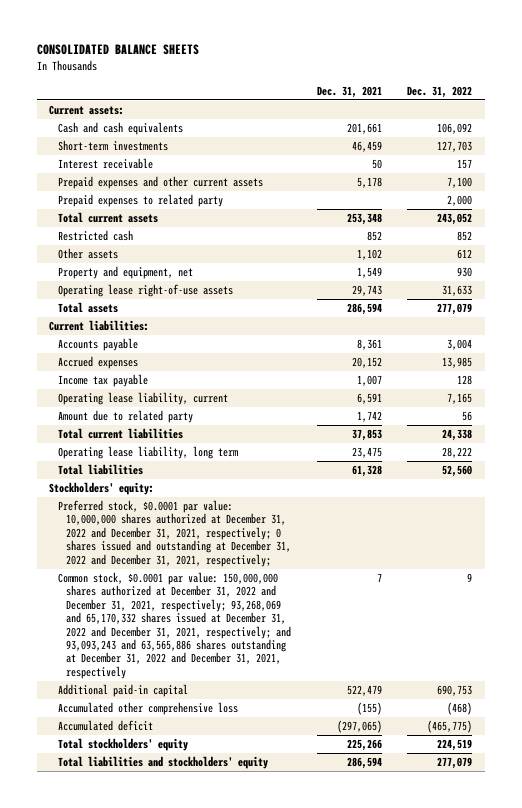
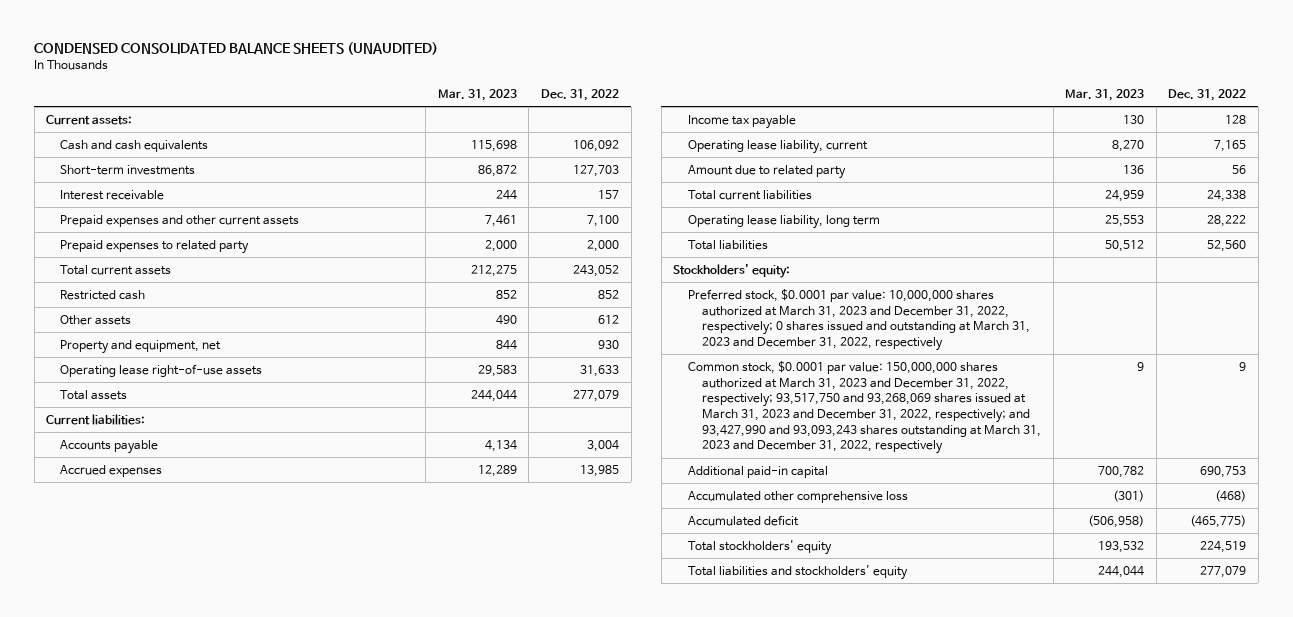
[36,44,199,56] CONSOLIDATED BALANCE SHEETS -> [34,41,439,55] CONDENSED CONSOLIDATED BALANCE SHEETS (UNAUDITED)
[316,85,382,98] Dec. 31, 2021 -> none
none -> [437,89,517,102] Mar. 31, 2023
[57,500,292,567] Preferred stock, $0.0001 par value: 10,000,000 shares authorized at December 31, 2022 and December 31, 2021, respectively; 0 shares issued and outstanding at December 31, 2022 and December 31, 2021, respectively; -> [687,288,1031,352] Preferred stock, $0.0001 par value: 10,000,000 shares authorized at March 31, 2023 and December 31, 2022, respectively; 0 shares issued and outstanding at March 31, 2023 and December 31, 2022, respectively
[57,572,292,679] Common stock, $0.0001 par value: 150,000,000 shares authorized at December 31, 2022 and December 31, 2021, respectively; 93,268,069 and 65,170,332 shares issued at December 31, 2022 and December 31, 2021, respectively; and 93,093,243 and 63,565,886 shares outstanding at December 31, 2022 and December 31, 2021, respectively -> [687,360,1042,455] Common stock, $0.0001 par value: 150,000,000 shares authorized at March 31, 2023 and December 31, 2022, respectively; 93,517,750 and 93,268,069 shares issued at March 31, 2023 and December 31, 2022, respectively; and 93,427,990 and 93,093,243 shares outstanding at March 31, 2023 and December 31, 2022, respectively

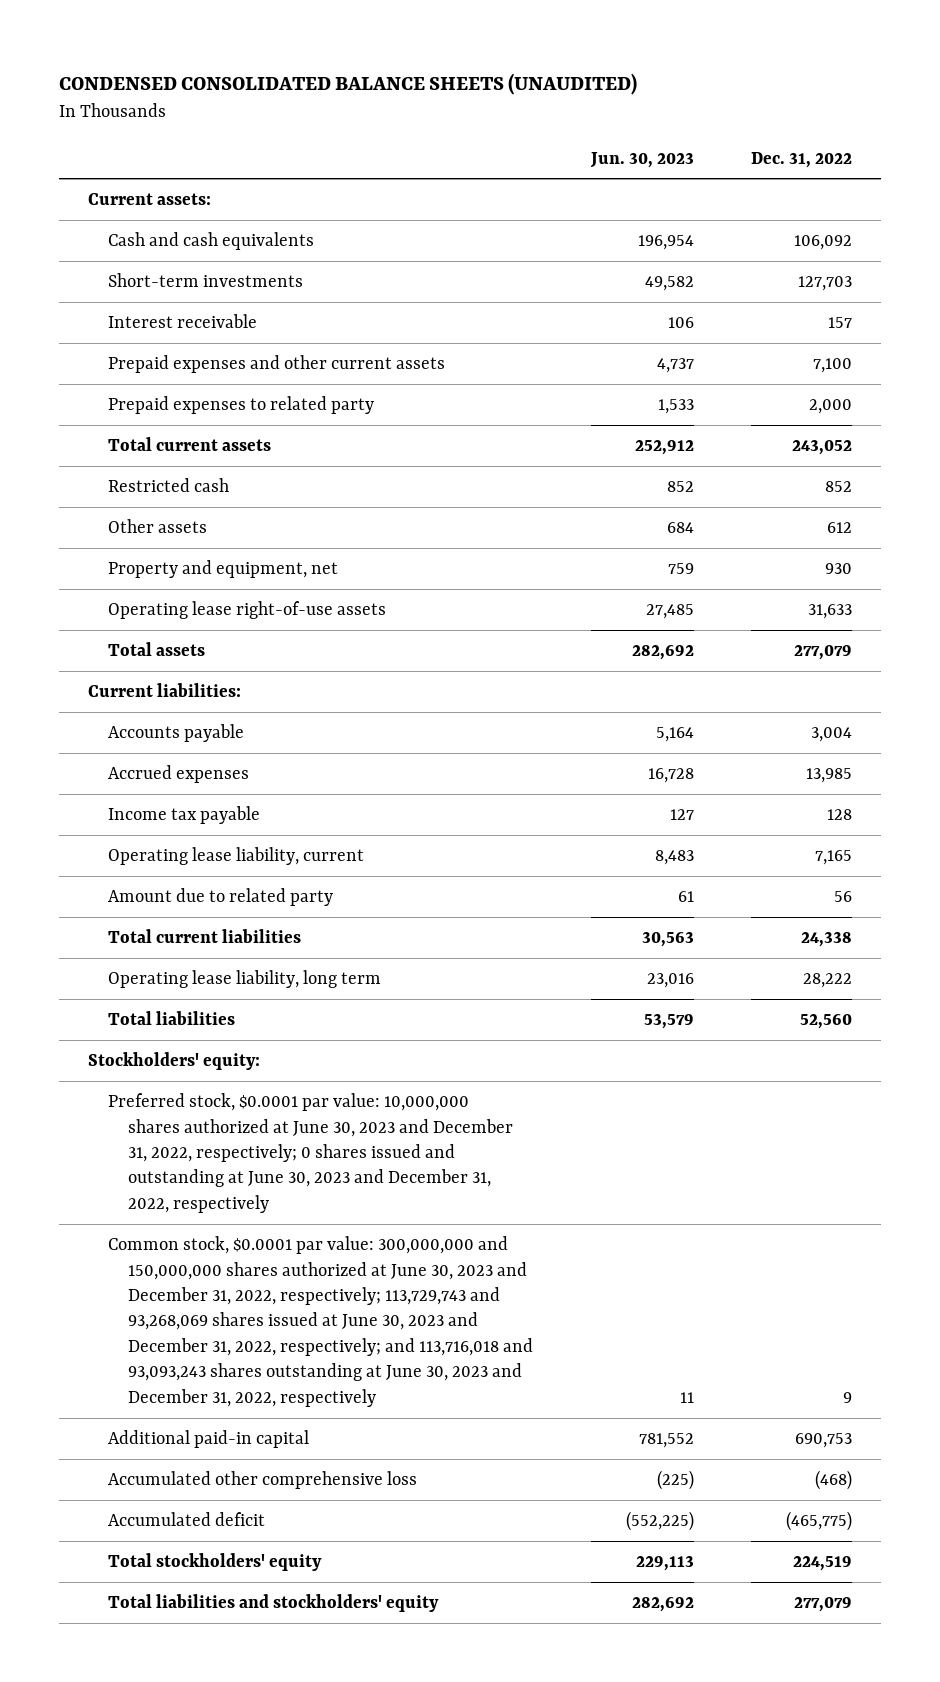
[437,89,517,102] Mar. 31, 2023 -> none
none -> [589,151,694,168] Jun. 30, 2023
[687,288,1031,352] Preferred stock, $0.0001 par value: 10,000,000 shares authorized at March 31, 2023 and December 31, 2022, respectively; 0 shares issued and outstanding at March 31, 2023 and December 31, 2022, respectively -> [108,1093,514,1213] Preferred stock, $0.0001 par value: 10,000,000 shares authorized at June 30, 2023 and December 31, 2022, respectively; 0 shares issued and outstanding at June 30, 2023 and December 31, 2022, respectively
[687,360,1042,455] Common stock, $0.0001 par value: 150,000,000 shares authorized at March 31, 2023 and December 31, 2022, respectively; 93,517,750 and 93,268,069 shares issued at March 31, 2023 and December 31, 2022, respectively; and 93,427,990 and 93,093,243 shares outstanding at March 31, 2023 and December 31, 2022, respectively -> [108,1236,534,1407] Common stock, $0.0001 par value: 300,000,000 and 150,000,000 shares authorized at June 30, 2023 and December 31, 2022, respectively; 113,729,743 and 93,268,069 shares issued at June 30, 2023 and December 31, 2022, respectively; and 113,716,018 and 93,093,243 shares outstanding at June 30, 2023 and December 31, 2022, respectively

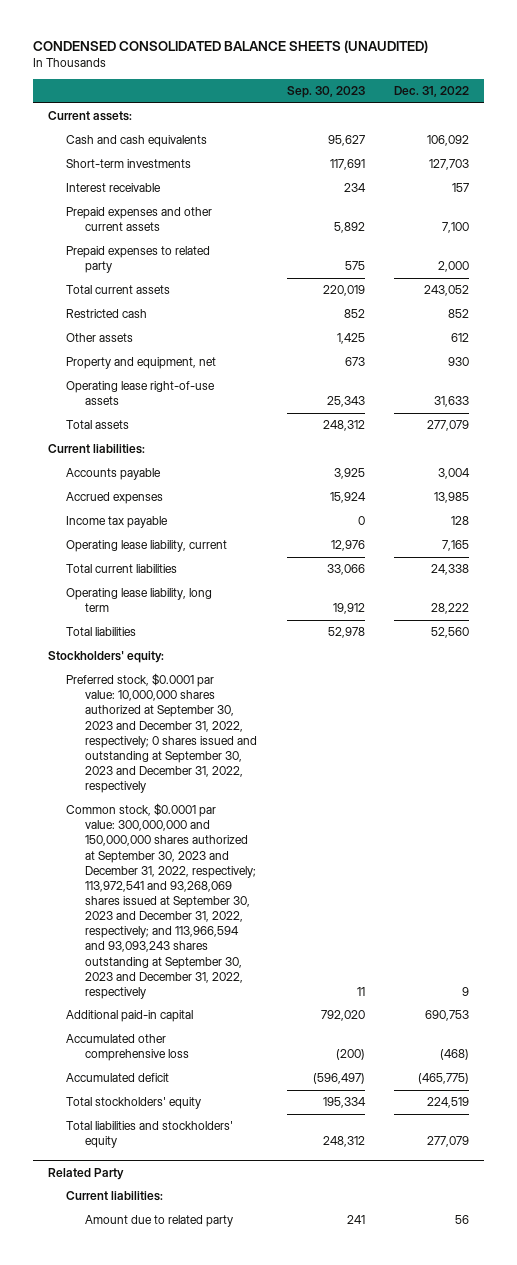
[589,151,694,168] Jun. 30, 2023 -> none
none -> [286,86,365,99] Sep. 30, 2023
[108,888,334,907] Amount due to related party -> none
[108,1093,514,1213] Preferred stock, $0.0001 par value: 10,000,000 shares authorized at June 30, 2023 and December 31, 2022, respectively; 0 shares issued and outstanding at June 30, 2023 and December 31, 2022, respectively -> [66,673,257,794] Preferred stock, $0.0001 par value: 10,000,000 shares authorized at September 30, 2023 and December 31, 2022, respectively; 0 shares issued and outstanding at September 30, 2023 and December 31, 2022, respectively
[108,1236,534,1407] Common stock, $0.0001 par value: 300,000,000 and 150,000,000 shares authorized at June 30, 2023 and December 31, 2022, respectively; 113,729,743 and 93,268,069 shares issued at June 30, 2023 and December 31, 2022, respectively; and 113,716,018 and 93,093,243 shares outstanding at June 30, 2023 and December 31, 2022, respectively -> [66,803,256,999] Common stock, $0.0001 par value: 300,000,000 and 150,000,000 shares authorized at September 30, 2023 and December 31, 2022, respectively; 113,972,541 and 93,268,069 shares issued at September 30, 2023 and December 31, 2022, respectively; and 113,966,594 and 93,093,243 shares outstanding at September 30, 2023 and December 31, 2022, respectively
none -> [47,1167,124,1180] Related Party
none -> [66,1191,164,1202] Current liabilities:
none -> [84,1215,233,1228] Amount due to related party

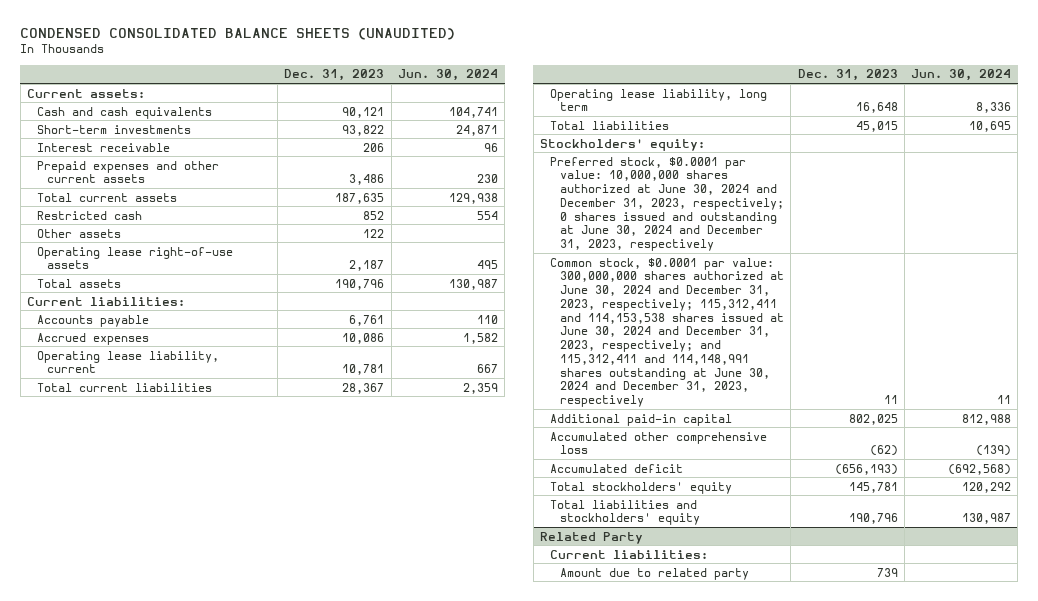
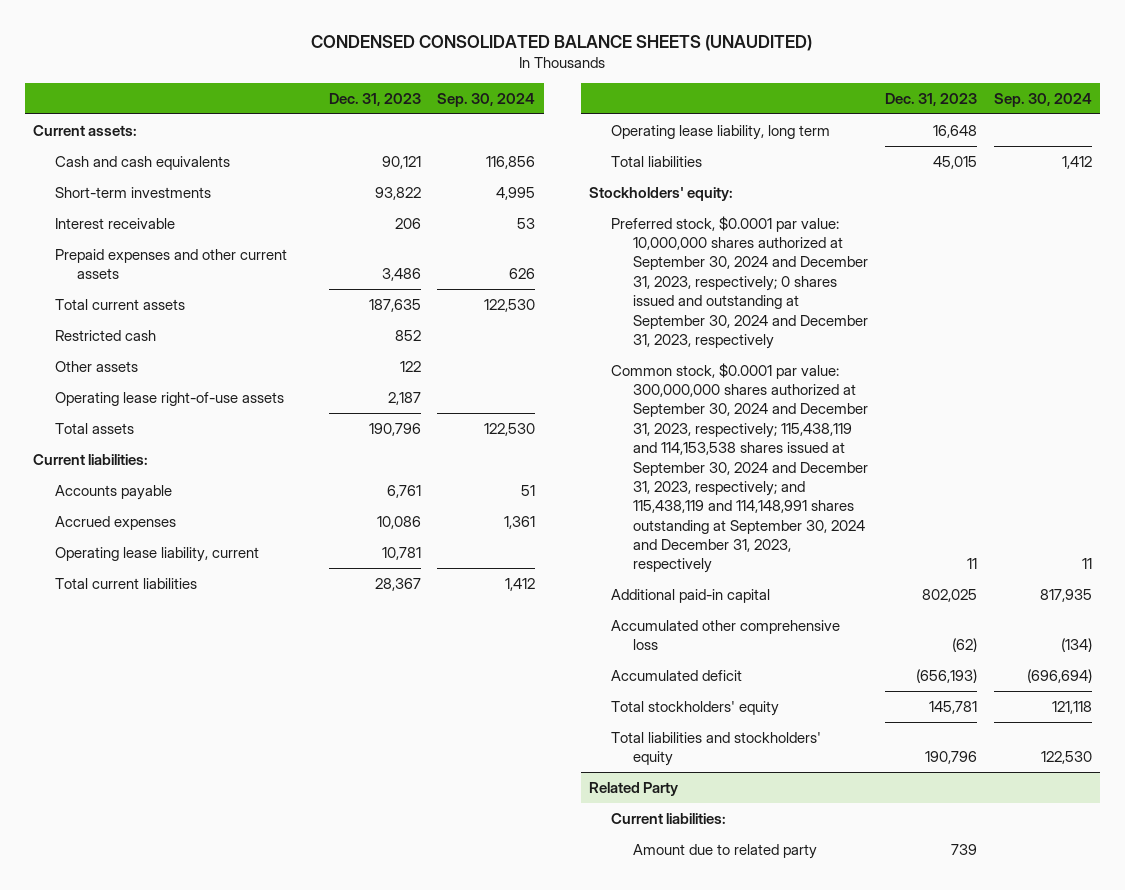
[398,69,499,82] Jun. 30, 2024 -> none
none -> [437,92,536,107] Sep. 30, 2024
[550,156,784,252] Preferred stock, $0.0001 par value: 10,000,000 shares authorized at June 30, 2024 and December 31, 2023, respectively; 0 shares issued and outstanding at June 30, 2024 and December 31, 2023, respectively -> [611,215,869,349] Preferred stock, $0.0001 par value: 10,000,000 shares authorized at September 30, 2024 and December 31, 2023, respectively; 0 shares issued and outstanding at September 30, 2024 and December 31, 2023, respectively
[550,257,784,408] Common stock, $0.0001 par value: 300,000,000 shares authorized at June 30, 2024 and December 31, 2023, respectively; 115,312,411 and 114,153,538 shares issued at June 30, 2024 and December 31, 2023, respectively; and 115,312,411 and 114,148,991 shares outstanding at June 30, 2024 and December 31, 2023, respectively -> [611,362,869,574] Common stock, $0.0001 par value: 300,000,000 shares authorized at September 30, 2024 and December 31, 2023, respectively; 115,438,119 and 114,153,538 shares issued at September 30, 2024 and December 31, 2023, respectively; and 115,438,119 and 114,148,991 shares outstanding at September 30, 2024 and December 31, 2023, respectively

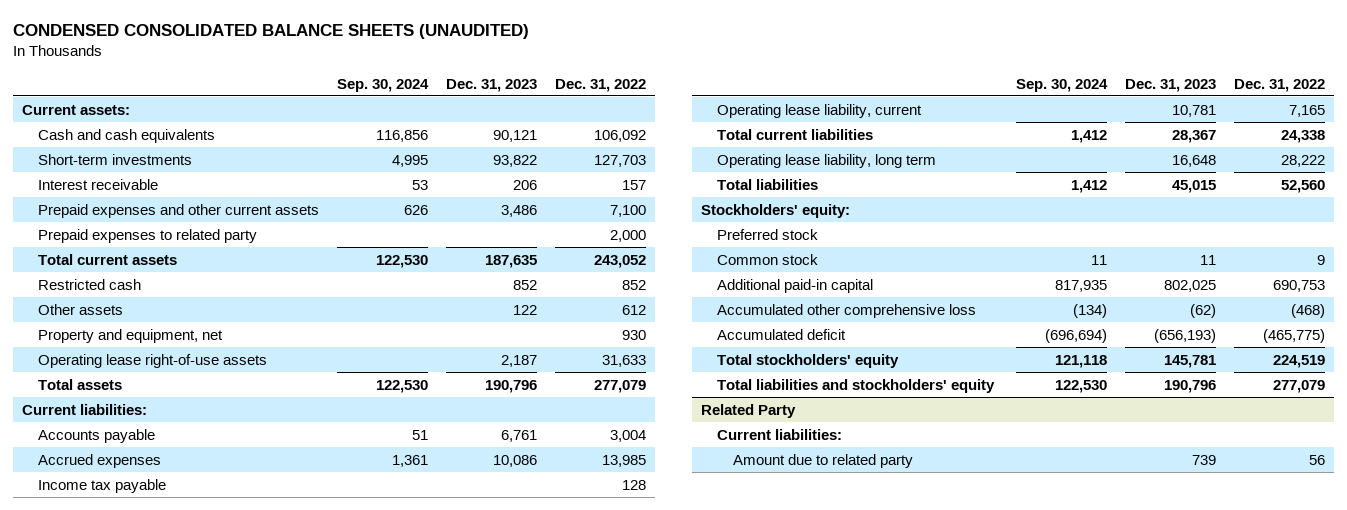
none -> [554,78,646,92] Dec. 31, 2022
none -> [37,228,257,243] Prepaid expenses to related party
none -> [37,328,223,343] Property and equipment, net
none -> [37,478,166,493] Income tax payable
[611,215,869,349] Preferred stock, $0.0001 par value: 10,000,000 shares authorized at September 30, 2024 and December 31, 2023, respectively; 0 shares issued and outstanding at September 30, 2024 and December 31, 2023, respectively -> [716,228,818,240] Preferred stock
[611,362,869,574] Common stock, $0.0001 par value: 300,000,000 shares authorized at September 30, 2024 and December 31, 2023, respectively; 115,438,119 and 114,153,538 shares issued at September 30, 2024 and December 31, 2023, respectively; and 115,438,119 and 114,148,991 shares outstanding at September 30, 2024 and December 31, 2023, respectively -> [716,253,818,265] Common stock

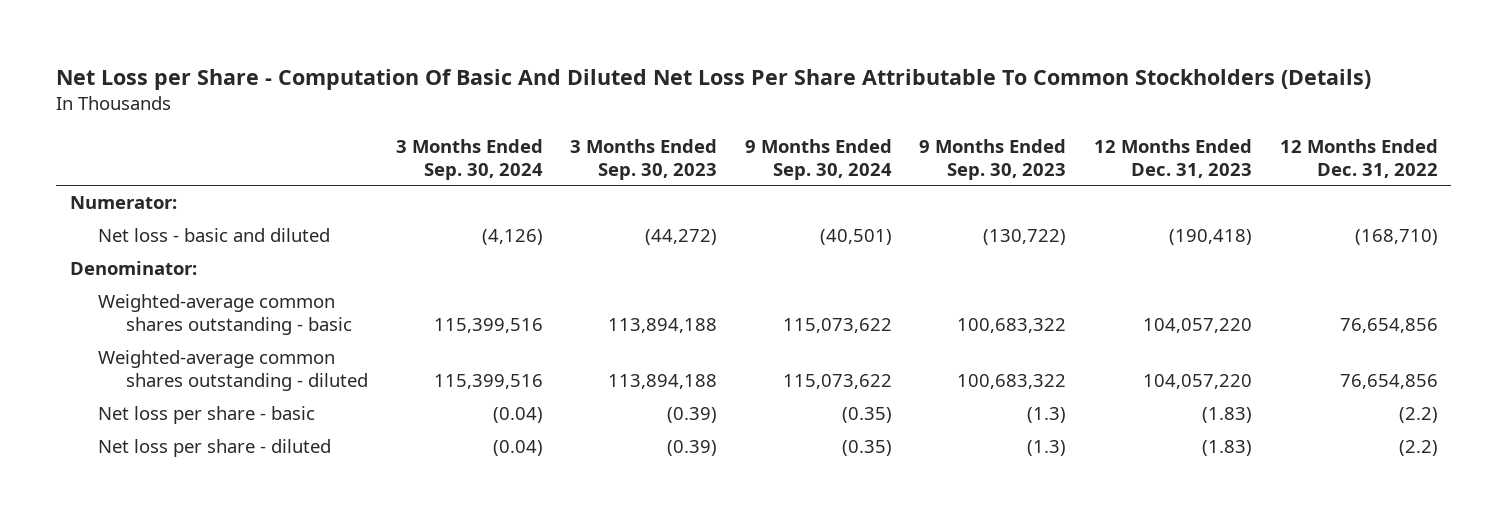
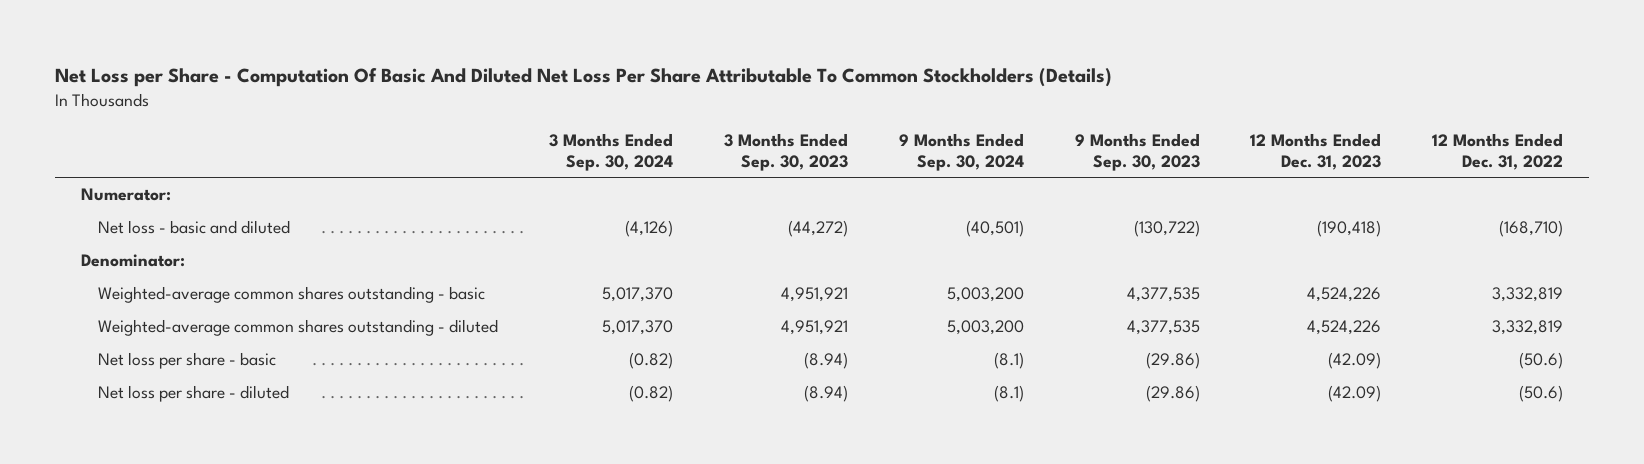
[433,318,543,334] 115,399,516 -> [602,287,674,303] 5,017,370
[608,318,718,334] 113,894,188 -> [780,287,848,303] 4,951,921
[782,318,892,334] 115,073,622 -> [946,287,1024,303] 5,003,200
[957,318,1067,334] 100,683,322 -> [1126,287,1200,303] 4,377,535
[1143,318,1253,334] 104,057,220 -> [1307,287,1382,303] 4,524,226
[1339,318,1438,334] 76,654,856 -> [1492,287,1564,303] 3,332,819
[433,374,543,390] 115,399,516 -> [602,320,674,336] 5,017,370
[608,374,718,390] 113,894,188 -> [780,320,848,336] 4,951,921
[782,374,892,390] 115,073,622 -> [946,320,1024,336] 5,003,200
[957,374,1067,390] 100,683,322 -> [1126,320,1200,336] 4,377,535
[1143,374,1253,390] 104,057,220 -> [1307,320,1382,336] 4,524,226
[1339,374,1438,390] 76,654,856 -> [1492,320,1564,336] 3,332,819
[492,407,543,424] (0.04) -> [629,352,674,370] (0.82)
[667,407,718,424] (0.39) -> [803,352,848,370] (8.94)
[841,407,892,424] (0.35) -> [993,352,1024,370] (8.1)
[1027,407,1067,424] (1.3) -> [1145,352,1200,370] (29.86)
[1202,407,1253,424] (1.83) -> [1328,352,1382,370] (42.09)
[1398,407,1438,424] (2.2) -> [1519,352,1564,370] (50.6)
[492,440,543,457] (0.04) -> [629,385,674,403] (0.82)
[667,440,718,457] (0.39) -> [803,385,848,403] (8.94)
[841,440,892,457] (0.35) -> [993,385,1024,403] (8.1)
[1027,440,1067,457] (1.3) -> [1145,385,1200,403] (29.86)
[1202,440,1253,457] (1.83) -> [1328,385,1382,403] (42.09)
[1398,440,1438,457] (2.2) -> [1519,385,1564,403] (50.6)

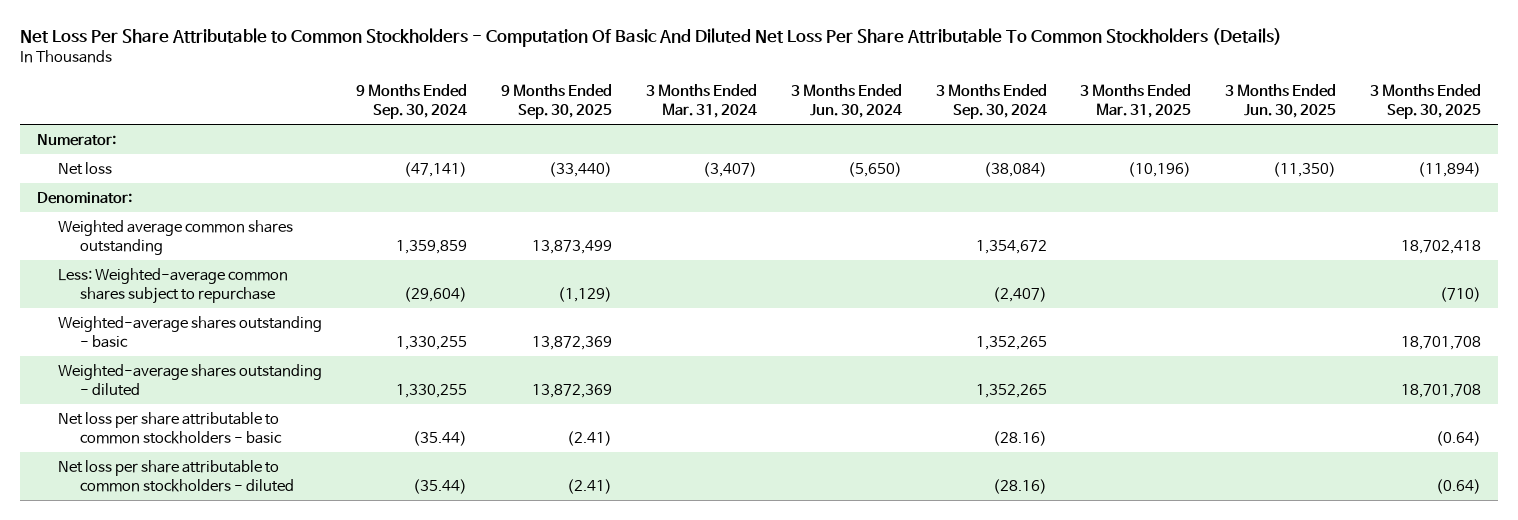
[55,68,1113,88] Net Loss per Share - Computation Of Basic And Diluted Net Loss Per Share Attributable To Common Stockholders (Details) -> [19,28,1282,48] Net Loss Per Share Attributable to Common Stockholders - Computation Of Basic And Diluted Net Loss Per Share Attributable To Common Stockholders (Details)
[723,133,848,171] 3 Months Ended Sep. 30, 2023 -> none
[1074,133,1200,171] 9 Months Ended Sep. 30, 2023 -> none
[1250,133,1382,170] 12 Months Ended Dec. 31, 2023 -> none
[1432,133,1564,170] 12 Months Ended Dec. 31, 2022 -> none
none -> [501,84,613,119] 9 Months Ended Sep. 30, 2025
none -> [645,84,757,118] 3 Months Ended Mar. 31, 2024
none -> [790,84,902,118] 3 Months Ended Jun. 30, 2024
none -> [1080,84,1192,118] 3 Months Ended Mar. 31, 2025
none -> [1225,84,1337,118] 3 Months Ended Jun. 30, 2025
none -> [1370,84,1482,119] 3 Months Ended Sep. 30, 2025
[98,220,291,235] Net loss - basic and diluted -> none
none -> [58,161,113,175] Net loss
none -> [58,219,294,255] Weighted average common shares outstanding
none -> [58,267,289,304] Less: Weighted-average common shares subject to repurchase
[98,286,486,304] Weighted-average common shares outstanding - basic -> [58,315,323,348] Weighted-average shares outstanding - basic
[602,287,674,303] 5,017,370 -> [975,335,1047,350] 1,352,265
[946,287,1024,303] 5,003,200 -> [396,335,468,350] 1,330,255
[98,319,499,337] Weighted-average common shares outstanding - diluted -> [58,363,323,396] Weighted-average shares outstanding - diluted
[602,320,674,336] 5,017,370 -> [975,383,1047,398] 1,352,265
[946,320,1024,336] 5,003,200 -> [396,383,468,398] 1,330,255
[98,352,277,370] Net loss per share - basic -> [58,411,283,444] Net loss per share attributable to common stockholders - basic
[629,352,674,370] (0.82) -> [992,430,1047,446] (28.16)
[993,352,1024,370] (8.1) -> [413,430,468,446] (35.44)
[98,385,290,403] Net loss per share - diluted -> [58,459,295,492] Net loss per share attributable to common stockholders - diluted
[629,385,674,403] (0.82) -> [992,478,1047,494] (28.16)
[993,385,1024,403] (8.1) -> [413,478,468,494] (35.44)

